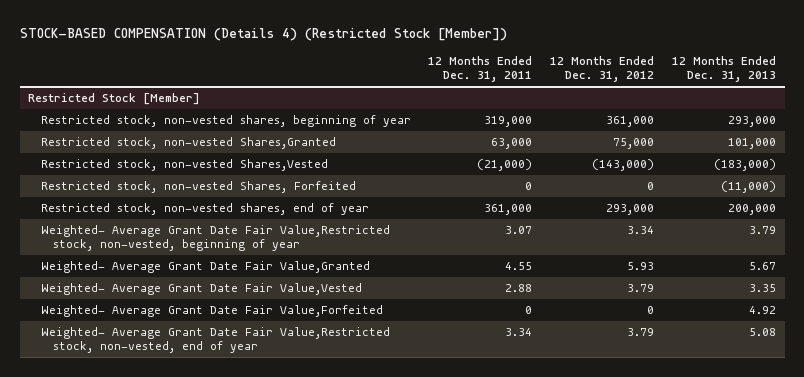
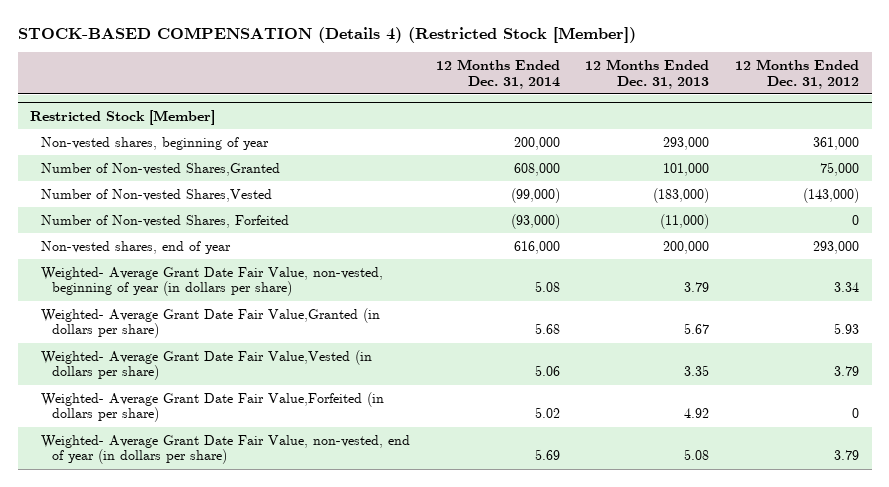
[428,56,533,83] 12 Months Ended Dec. 31, 2011 -> none
none -> [435,58,560,89] 12 Months Ended Dec. 31, 2014
[40,115,411,128] Restricted stock, non-vested shares, beginning of year -> [41,136,270,150] Non-vested shares, beginning of year
[40,137,336,150] Restricted stock, non-vested Shares,Granted -> [41,162,281,176] Number of Non-vested Shares,Granted
[40,159,328,172] Restricted stock, non-vested Shares,Vested -> [41,188,273,202] Number of Non-vested Shares,Vested
[40,181,356,194] Restricted stock, non-vested Shares, Forfeited -> [41,214,290,228] Number of Non-vested Shares, Forfeited
[40,203,369,216] Restricted stock, non-vested shares, end of year -> [41,240,232,254] Non-vested shares, end of year
[40,225,390,252] Weighted- Average Grant Date Fair Value,Restricted stock, non-vested, beginning of year -> [41,266,384,297] Weighted- Average Grant Date Fair Value, non-vested, beginning of year (in dollars per share)
[40,261,370,274] Weighted- Average Grant Date Fair Value,Granted -> [41,307,381,339] Weighted- Average Grant Date Fair Value,Granted (in dollars per share)
[40,283,362,296] Weighted- Average Grant Date Fair Value,Vested -> [41,349,373,381] Weighted- Average Grant Date Fair Value,Vested (in dollars per share)
[40,305,383,318] Weighted- Average Grant Date Fair Value,Forfeited -> [41,391,385,423] Weighted- Average Grant Date Fair Value,Forfeited (in dollars per share)
[40,327,390,354] Weighted- Average Grant Date Fair Value,Restricted stock, non-vested, end of year -> [41,434,411,465] Weighted- Average Grant Date Fair Value, non-vested, end of year (in dollars per share)

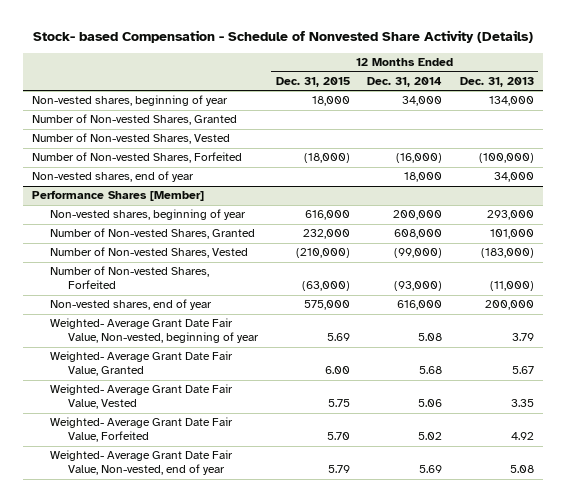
[17,26,636,43] STOCK-BASED COMPENSATION (Details 4) (Restricted Stock [Member]) -> [32,30,533,44] Stock- based Compensation - Schedule of Nonvested Share Activity (Details)
[734,58,859,89] 12 Months Ended Dec. 31, 2012 -> none
none -> [275,76,350,87] Dec. 31, 2015
[30,109,216,125] Restricted Stock [Member] -> none
none -> [31,95,228,107] Non-vested shares, beginning of year
none -> [31,114,237,126] Number of Non-vested Shares, Granted
none -> [31,133,230,145] Number of Non-vested Shares, Vested
none -> [31,152,242,164] Number of Non-vested Shares, Forfeited
none -> [31,171,194,183] Non-vested shares, end of year
none -> [31,190,204,202] Performance Shares [Member]
[41,162,281,176] Number of Non-vested Shares,Granted -> [49,228,255,240] Number of Non-vested Shares, Granted
[41,188,273,202] Number of Non-vested Shares,Vested -> [49,247,248,259] Number of Non-vested Shares, Vested
[41,266,384,297] Weighted- Average Grant Date Fair Value, non-vested, beginning of year (in dollars per share) -> [49,318,260,344] Weighted- Average Grant Date Fair Value, Non-vested, beginning of year
[41,307,381,339] Weighted- Average Grant Date Fair Value,Granted (in dollars per share) -> [49,351,233,377] Weighted- Average Grant Date Fair Value, Granted
[41,349,373,381] Weighted- Average Grant Date Fair Value,Vested (in dollars per share) -> [49,384,233,410] Weighted- Average Grant Date Fair Value, Vested
[41,391,385,423] Weighted- Average Grant Date Fair Value,Forfeited (in dollars per share) -> [49,417,233,443] Weighted- Average Grant Date Fair Value, Forfeited
[41,434,411,465] Weighted- Average Grant Date Fair Value, non-vested, end of year (in dollars per share) -> [49,450,233,476] Weighted- Average Grant Date Fair Value, Non-vested, end of year

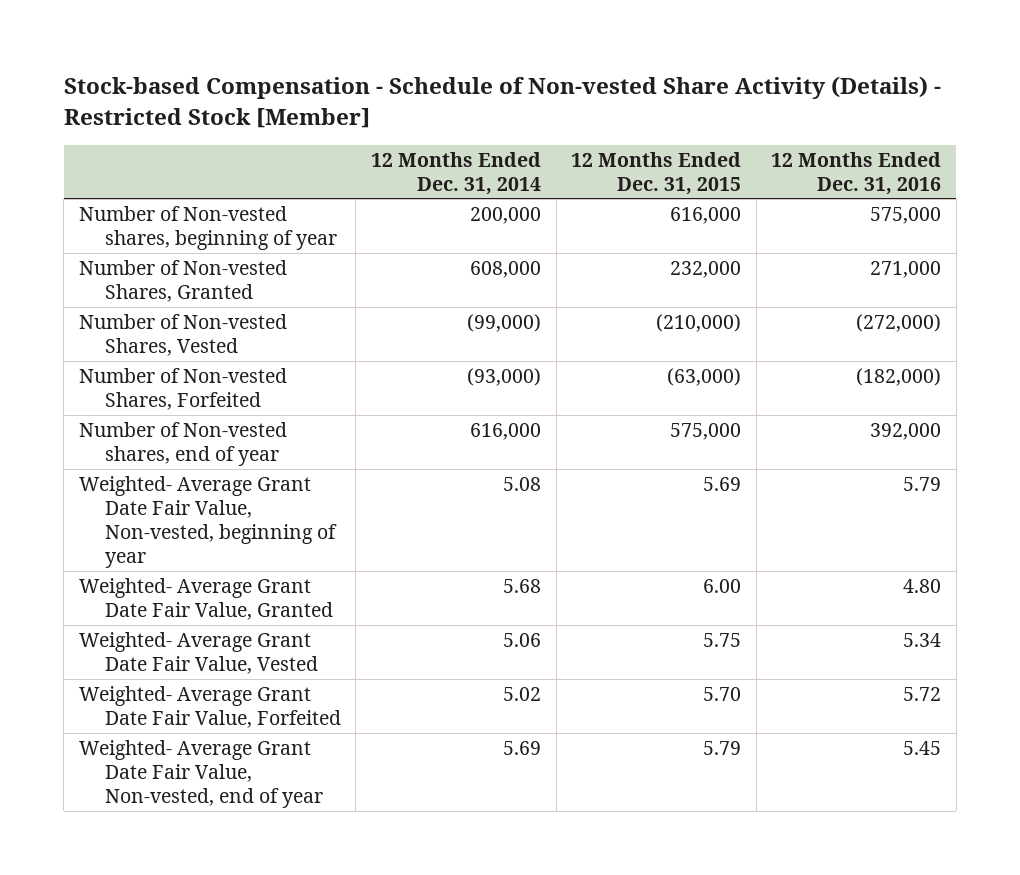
[32,30,533,44] Stock- based Compensation - Schedule of Nonvested Share Activity (Details) -> [63,76,941,129] Stock-based Compensation - Schedule of Non-vested Share Activity (Details) - Restricted Stock [Member]
[459,76,534,87] Dec. 31, 2013 -> none
none -> [771,151,942,195] 12 Months Ended Dec. 31, 2016
[31,114,237,126] Number of Non-vested Shares, Granted -> none
[31,133,230,145] Number of Non-vested Shares, Vested -> none
[31,152,242,164] Number of Non-vested Shares, Forfeited -> none
[31,171,194,183] Non-vested shares, end of year -> none
[31,190,204,202] Performance Shares [Member] -> none
[49,209,246,221] Non-vested shares, beginning of year -> none
[31,95,228,107] Non-vested shares, beginning of year -> [79,205,337,250] Number of Non-vested shares, beginning of year
[311,96,350,107] 18,000 -> [670,206,742,224] 616,000
[402,96,443,107] 34,000 -> [470,206,542,224] 200,000
[49,299,212,311] Non-vested shares, end of year -> [79,421,288,466] Number of Non-vested shares, end of year

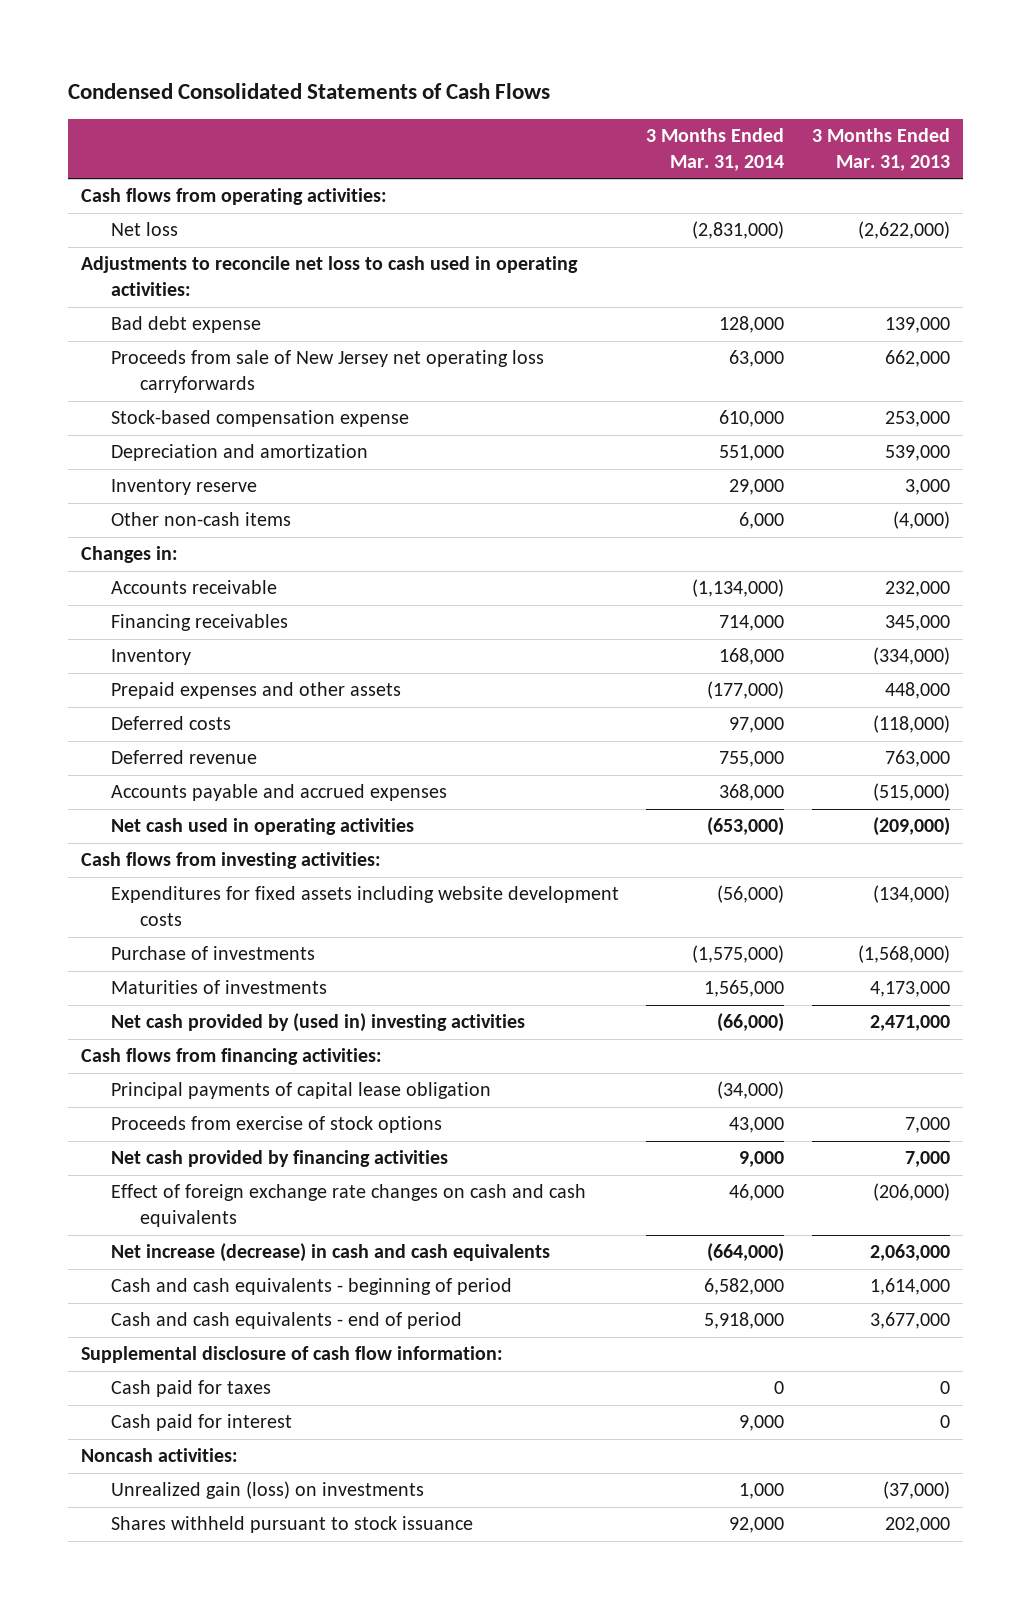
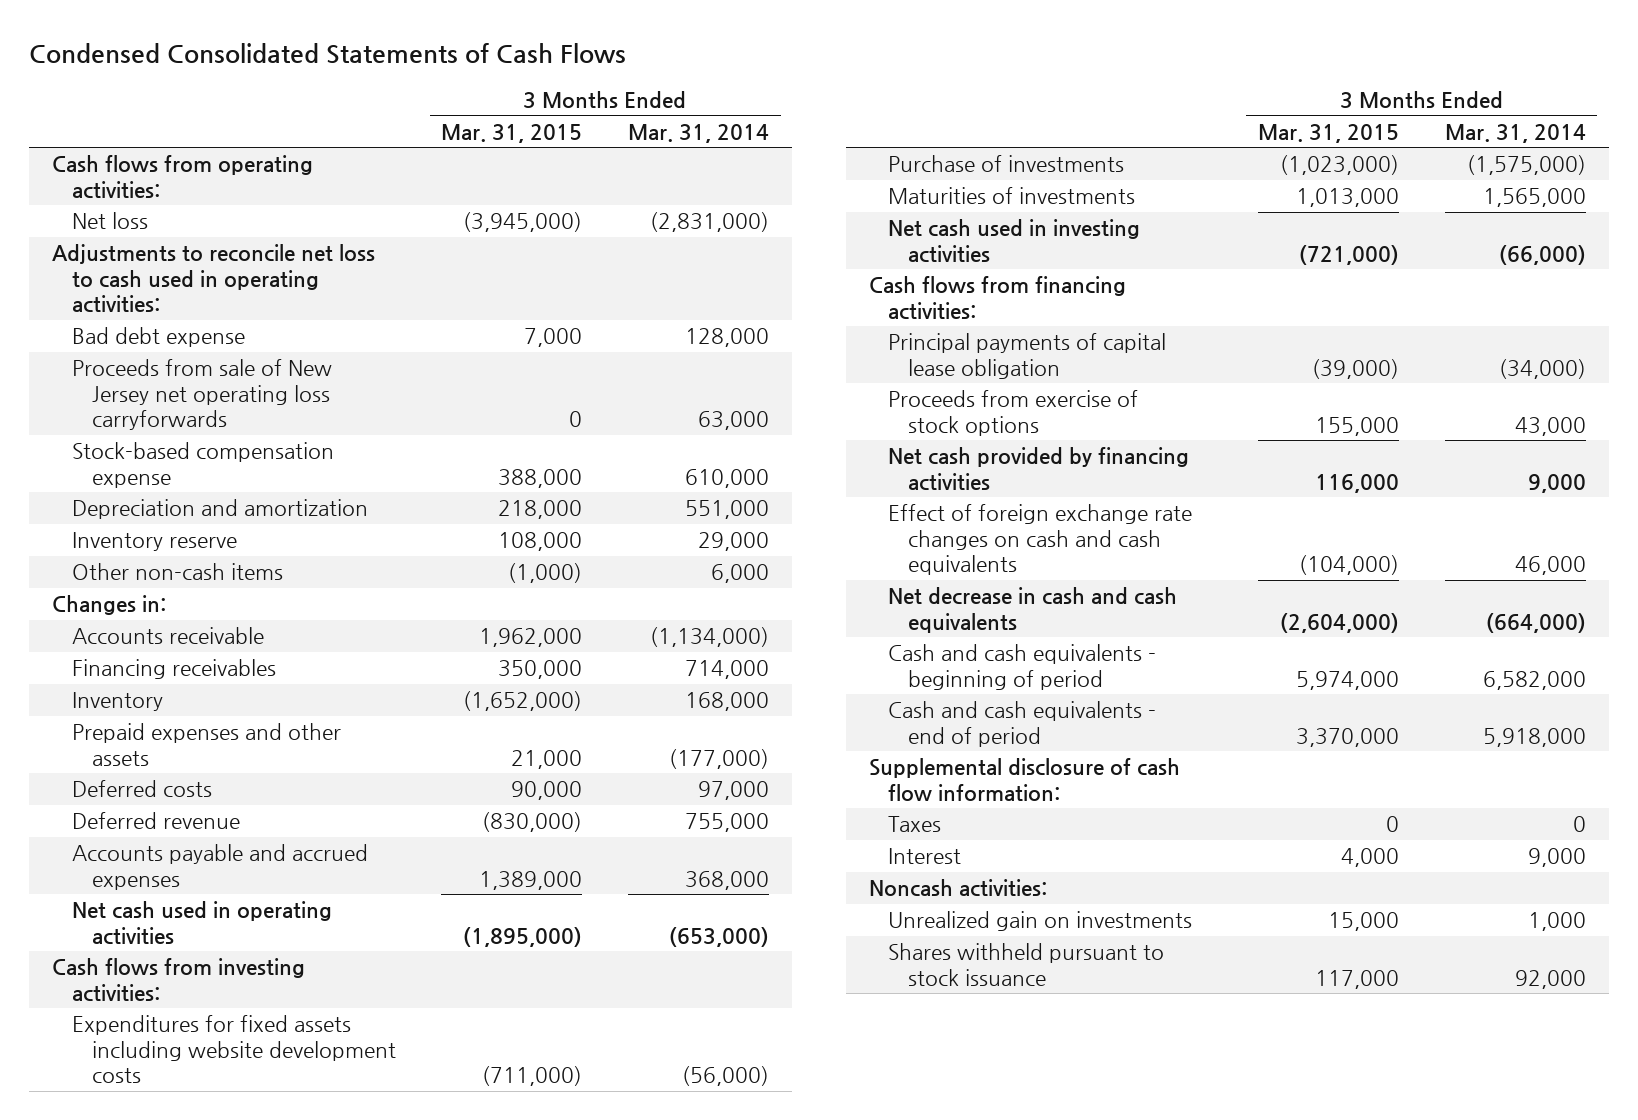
[811,128,950,171] 3 Months Ended Mar. 31, 2013 -> none
none -> [441,123,583,143] Mar. 31, 2015
[110,1013,525,1033] Net cash provided by (used in) investing activities -> [888,219,1141,263] Net cash used in investing activities
[110,1243,550,1263] Net increase (decrease) in cash and cash equivalents -> [888,587,1178,633] Net decrease in cash and cash equivalents
[110,1380,271,1398] Cash paid for taxes -> [888,816,942,833] Taxes
[110,1414,292,1432] Cash paid for interest -> [888,848,962,865] Interest
[110,1481,424,1500] Unrealized gain (loss) on investments -> [888,911,1193,932] Unrealized gain on investments

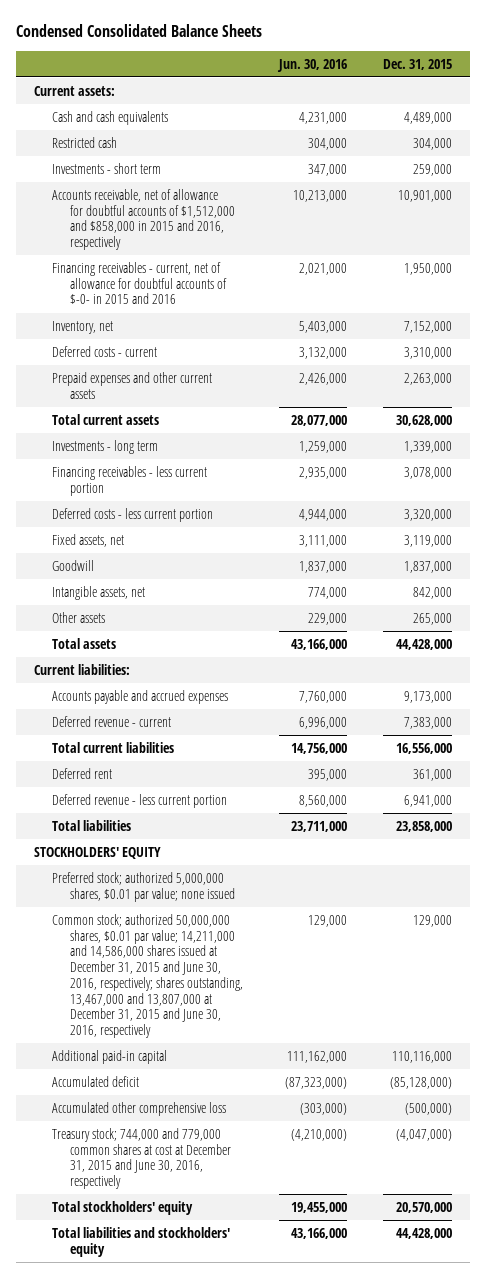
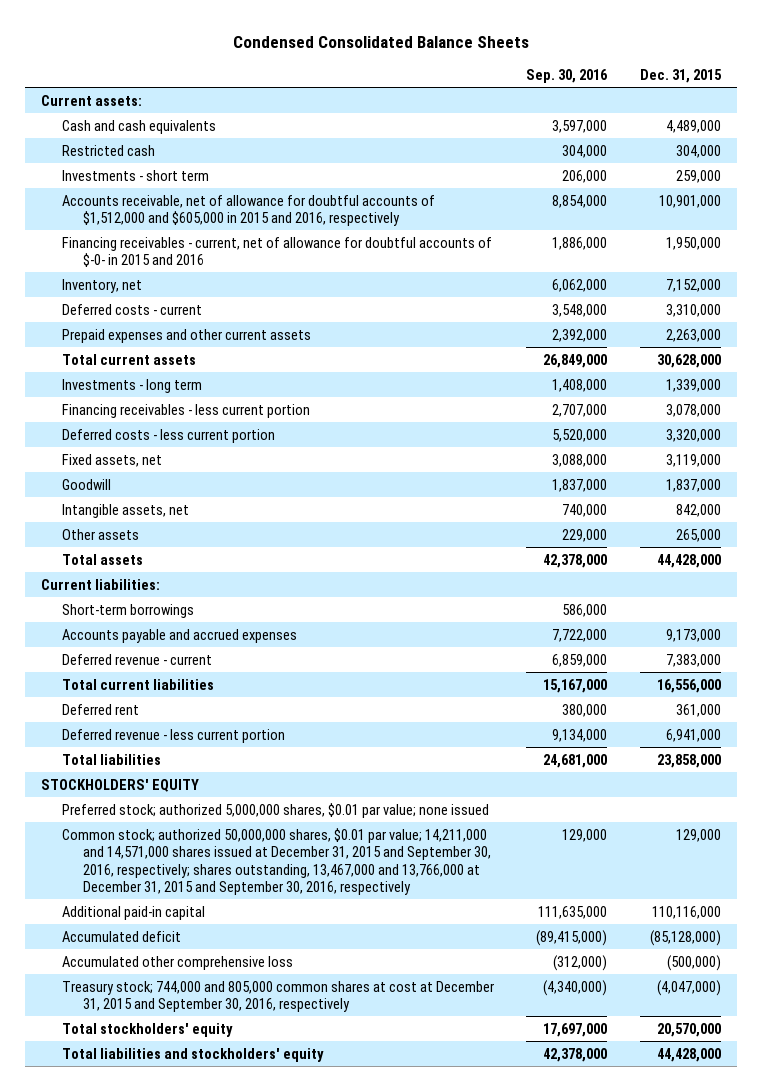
[277,58,348,72] Jun. 30, 2016 -> none
none -> [526,69,609,84] Sep. 30, 2016
[52,188,236,251] Accounts receivable, net of allowance for doubtful accounts of $1,512,000 and $858,000 in 2015 and 2016, respectively -> [61,194,435,227] Accounts receivable, net of allowance for doubtful accounts of $1,512,000 and $605,000 in 2015 and 2016, respectively
none -> [61,603,194,618] Short-term borrowings
[52,913,244,1039] Common stock; authorized 50,000,000 shares, $0.01 par value; 14,211,000 and 14,586,000 shares issued at December 31, 2015 and June 30, 2016, respectively; shares outstanding, 13,467,000 and 13,807,000 at December 31, 2015 and June 30, 2016, respectively -> [61,827,491,896] Common stock; authorized 50,000,000 shares, $0.01 par value; 14,211,000 and 14,571,000 shares issued at December 31, 2015 and September 30, 2016, respectively; shares outstanding, 13,467,000 and 13,766,000 at December 31, 2015 and September 30, 2016, respectively
[52,1127,232,1190] Treasury stock; 744,000 and 779,000 common shares at cost at December 31, 2015 and June 30, 2016, respectively -> [61,980,494,1013] Treasury stock; 744,000 and 805,000 common shares at cost at December 31, 2015 and September 30, 2016, respectively

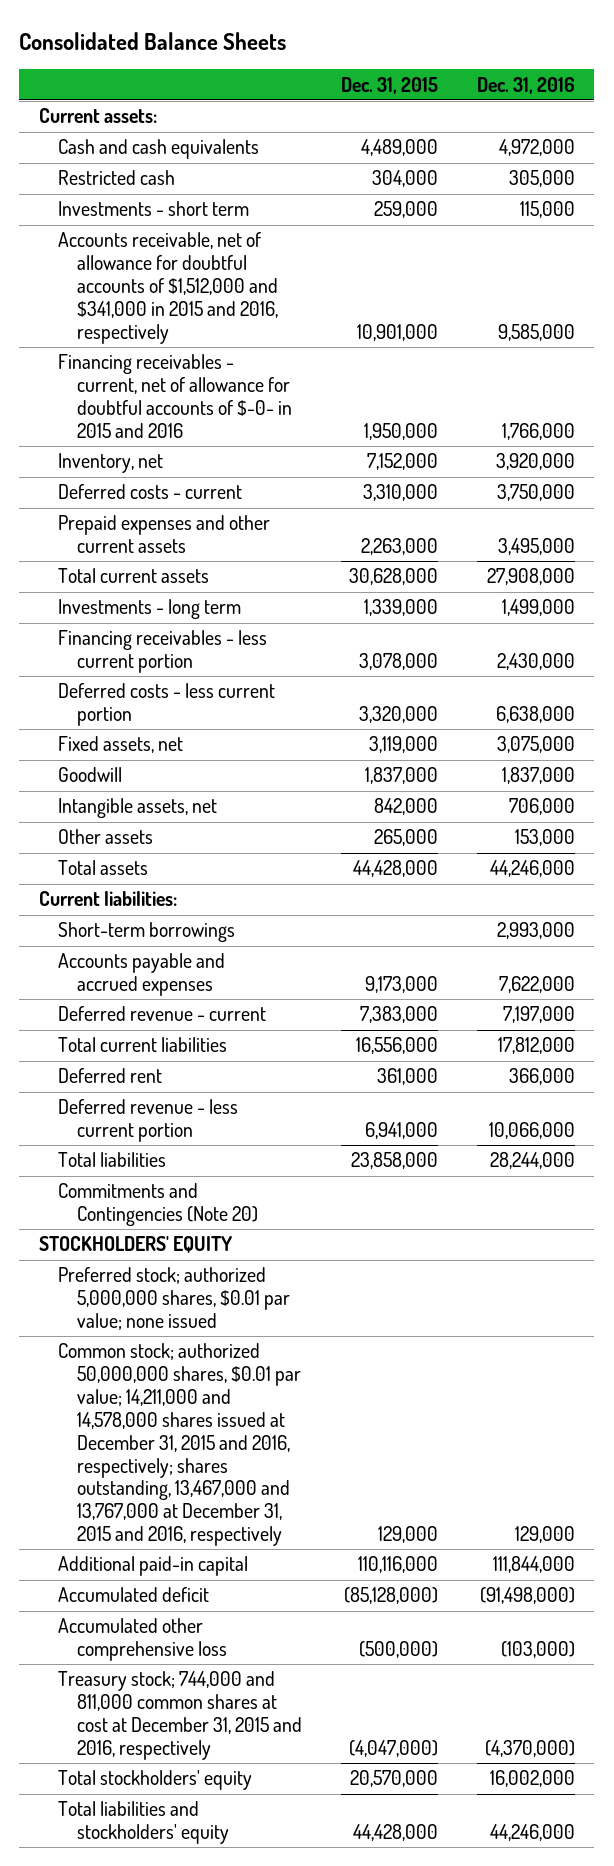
[233,35,530,48] Condensed Consolidated Balance Sheets -> [19,31,287,50] Consolidated Balance Sheets
[526,69,609,84] Sep. 30, 2016 -> none
none -> [476,76,575,94] Dec. 31, 2016
[61,194,435,227] Accounts receivable, net of allowance for doubtful accounts of $1,512,000 and $605,000 in 2015 and 2016, respectively -> [57,232,278,344] Accounts receivable, net of allowance for doubtful accounts of $1,512,000 and $341,000 in 2015 and 2016, respectively
none -> [57,1183,258,1227] Commitments and Contingencies (Note 20)
[61,827,491,896] Common stock; authorized 50,000,000 shares, $0.01 par value; 14,211,000 and 14,571,000 shares issued at December 31, 2015 and September 30, 2016, respectively; shares outstanding, 13,467,000 and 13,766,000 at December 31, 2015 and September 30, 2016, respectively -> [57,1343,301,1547] Common stock; authorized 50,000,000 shares, $0.01 par value; 14,211,000 and 14,578,000 shares issued at December 31, 2015 and 2016, respectively; shares outstanding, 13,467,000 and 13,767,000 at December 31, 2015 and 2016, respectively
[61,980,494,1013] Treasury stock; 744,000 and 805,000 common shares at cost at December 31, 2015 and September 30, 2016, respectively -> [57,1671,302,1760] Treasury stock; 744,000 and 811,000 common shares at cost at December 31, 2015 and 2016, respectively

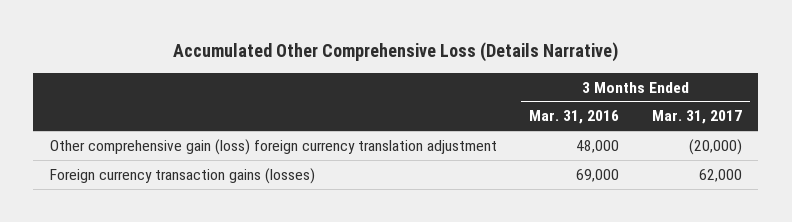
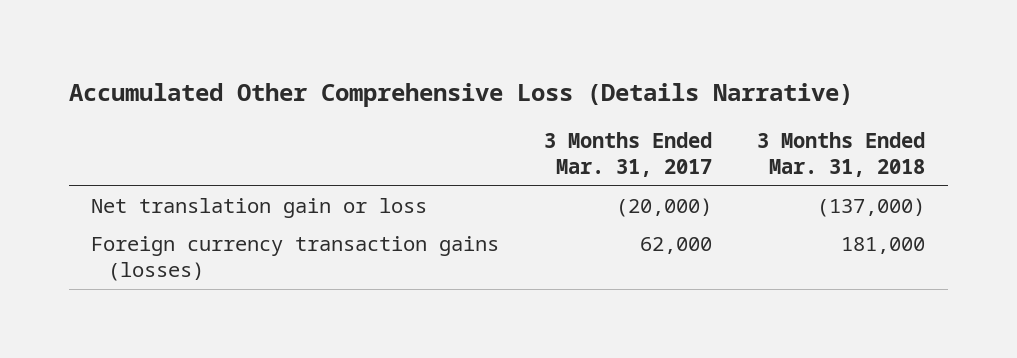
[529,110,620,125] Mar. 31, 2016 -> none
none -> [757,132,926,178] 3 Months Ended Mar. 31, 2018
[49,138,497,155] Other comprehensive gain (loss) foreign currency translation adjustment -> [91,198,428,219] Net translation gain or loss

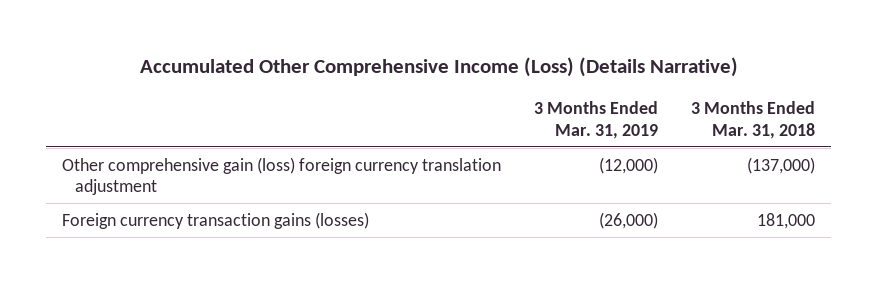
[68,82,853,107] Accumulated Other Comprehensive Loss (Details Narrative) -> [139,57,738,78] Accumulated Other Comprehensive Income (Loss) (Details Narrative)
[544,132,713,178] 3 Months Ended Mar. 31, 2017 -> none
none -> [534,100,659,139] 3 Months Ended Mar. 31, 2019
[91,198,428,219] Net translation gain or loss -> [62,156,502,196] Other comprehensive gain (loss) foreign currency translation adjustment

